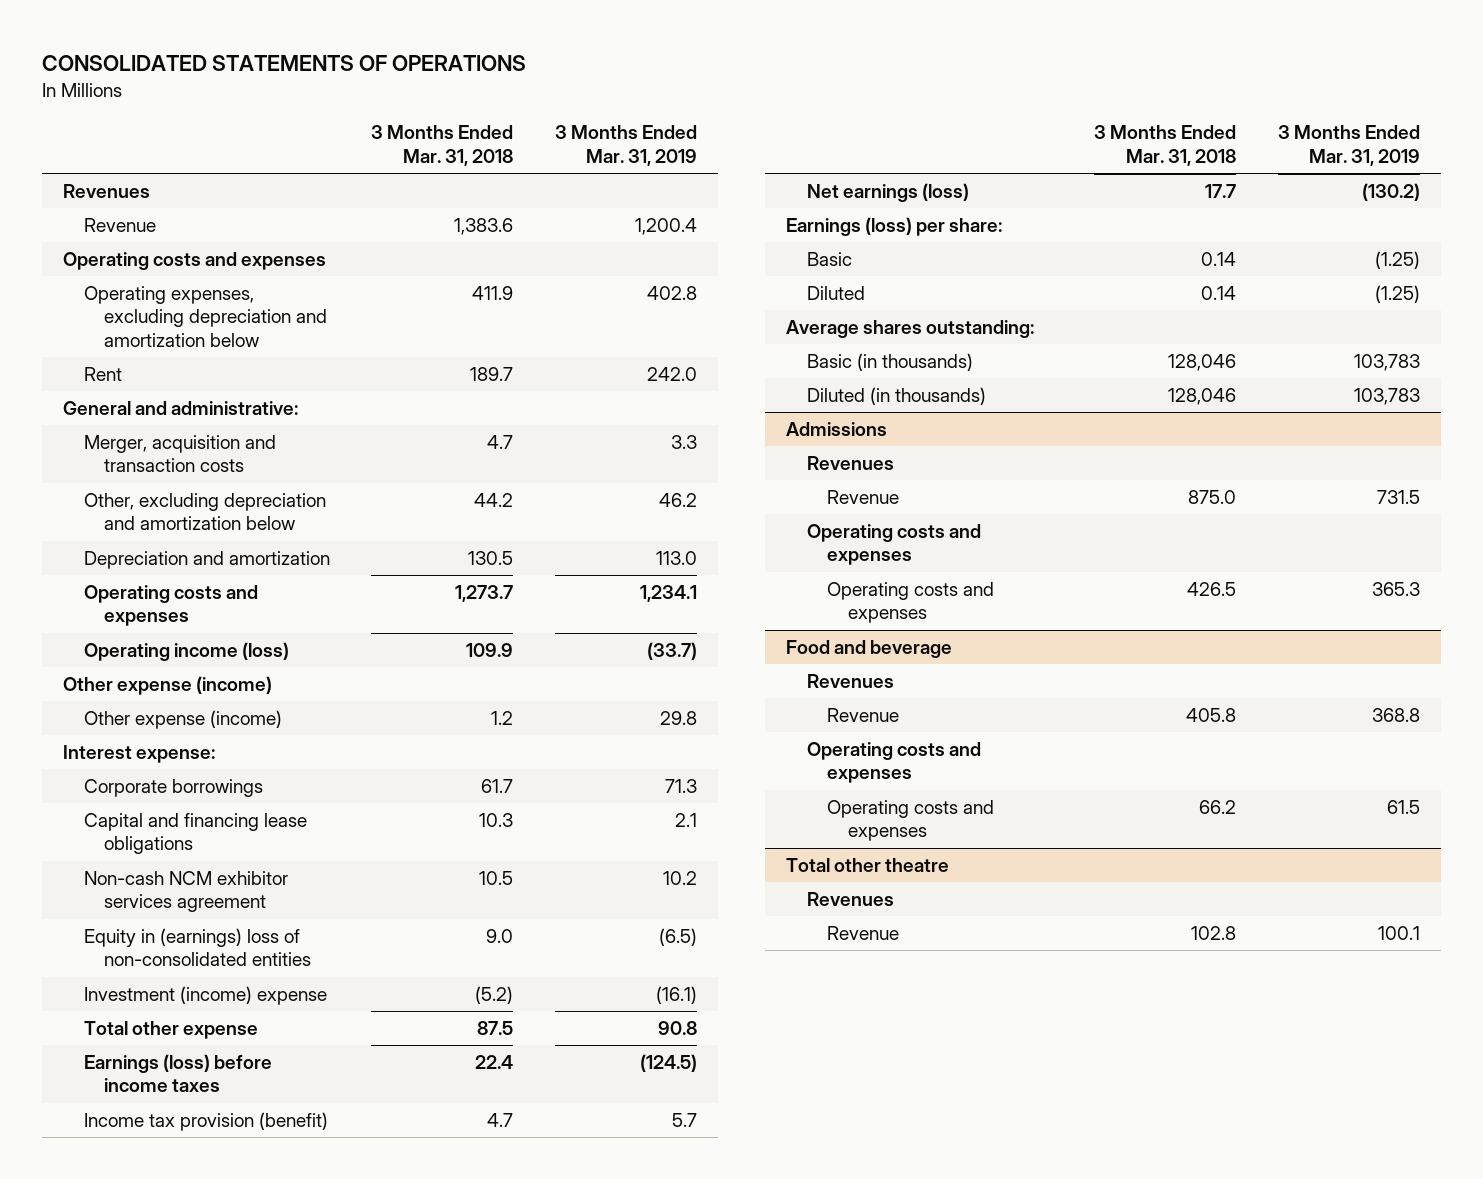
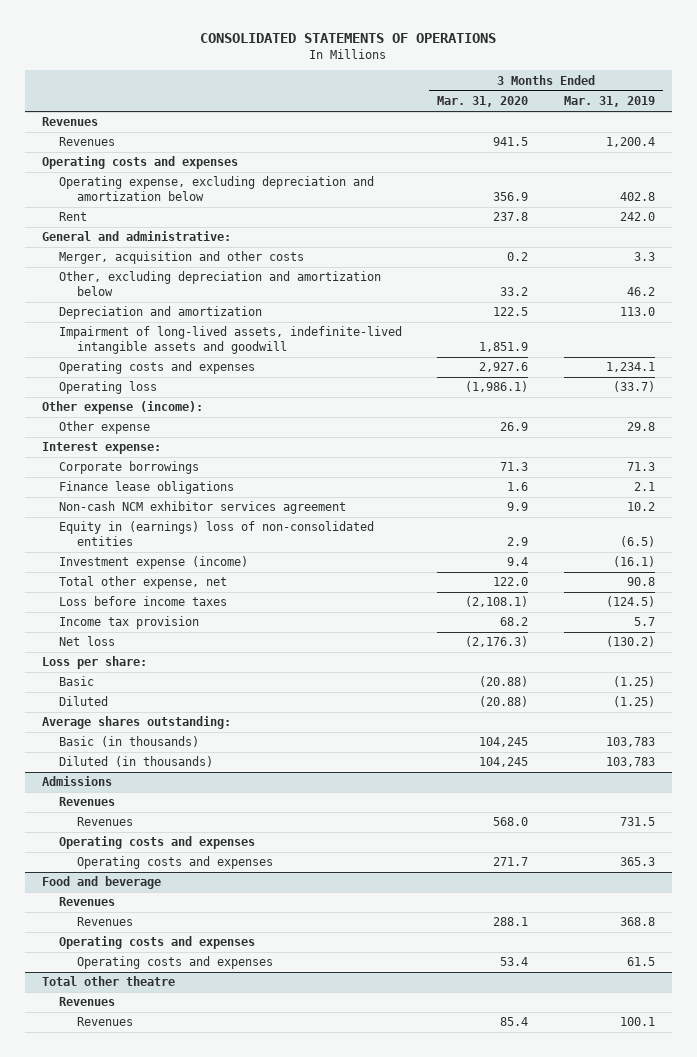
[371,125,514,166] 3 Months Ended Mar. 31, 2018 -> none
none -> [437,96,529,108] Mar. 31, 2020
[83,217,156,232] Revenue -> [59,137,116,147] Revenues
[83,285,328,347] Operating expenses, excluding depreciation and amortization below -> [59,176,375,201] Operating expense, excluding depreciation and amortization below
[83,434,276,473] Merger, acquisition and transaction costs -> [59,251,305,265] Merger, acquisition and other costs
none -> [59,326,403,354] Impairment of long-lived assets, indefinite-lived intangible assets and goodwill
[83,641,289,661] Operating income (loss) -> [59,381,158,395] Operating loss
[62,675,272,695] Other expense (income) -> [42,401,204,415] Other expense (income):
[83,709,282,729] Other expense (income) -> [59,421,151,435] Other expense
[83,812,307,855] Capital and financing lease obligations -> none
none -> [59,481,235,495] Finance lease obligations
[83,985,327,1005] Investment (income) expense -> [59,556,249,570] Investment expense (income)
[83,1020,258,1039] Total other expense -> [59,576,228,590] Total other expense, net
[83,1053,272,1093] Earnings (loss) before income taxes -> [59,596,228,607] Loss before income taxes
[83,1111,328,1131] Income tax provision (benefit) -> [59,616,200,630] Income tax provision
[806,182,969,202] Net earnings (loss) -> [59,636,116,647] Net loss
[785,216,1002,236] Earnings (loss) per share: -> [42,656,148,670] Loss per share:
[827,489,900,504] Revenue -> [76,817,133,827] Revenues
[827,707,900,722] Revenue -> [76,917,133,927] Revenues
[827,925,900,940] Revenue -> [76,1017,133,1027] Revenues

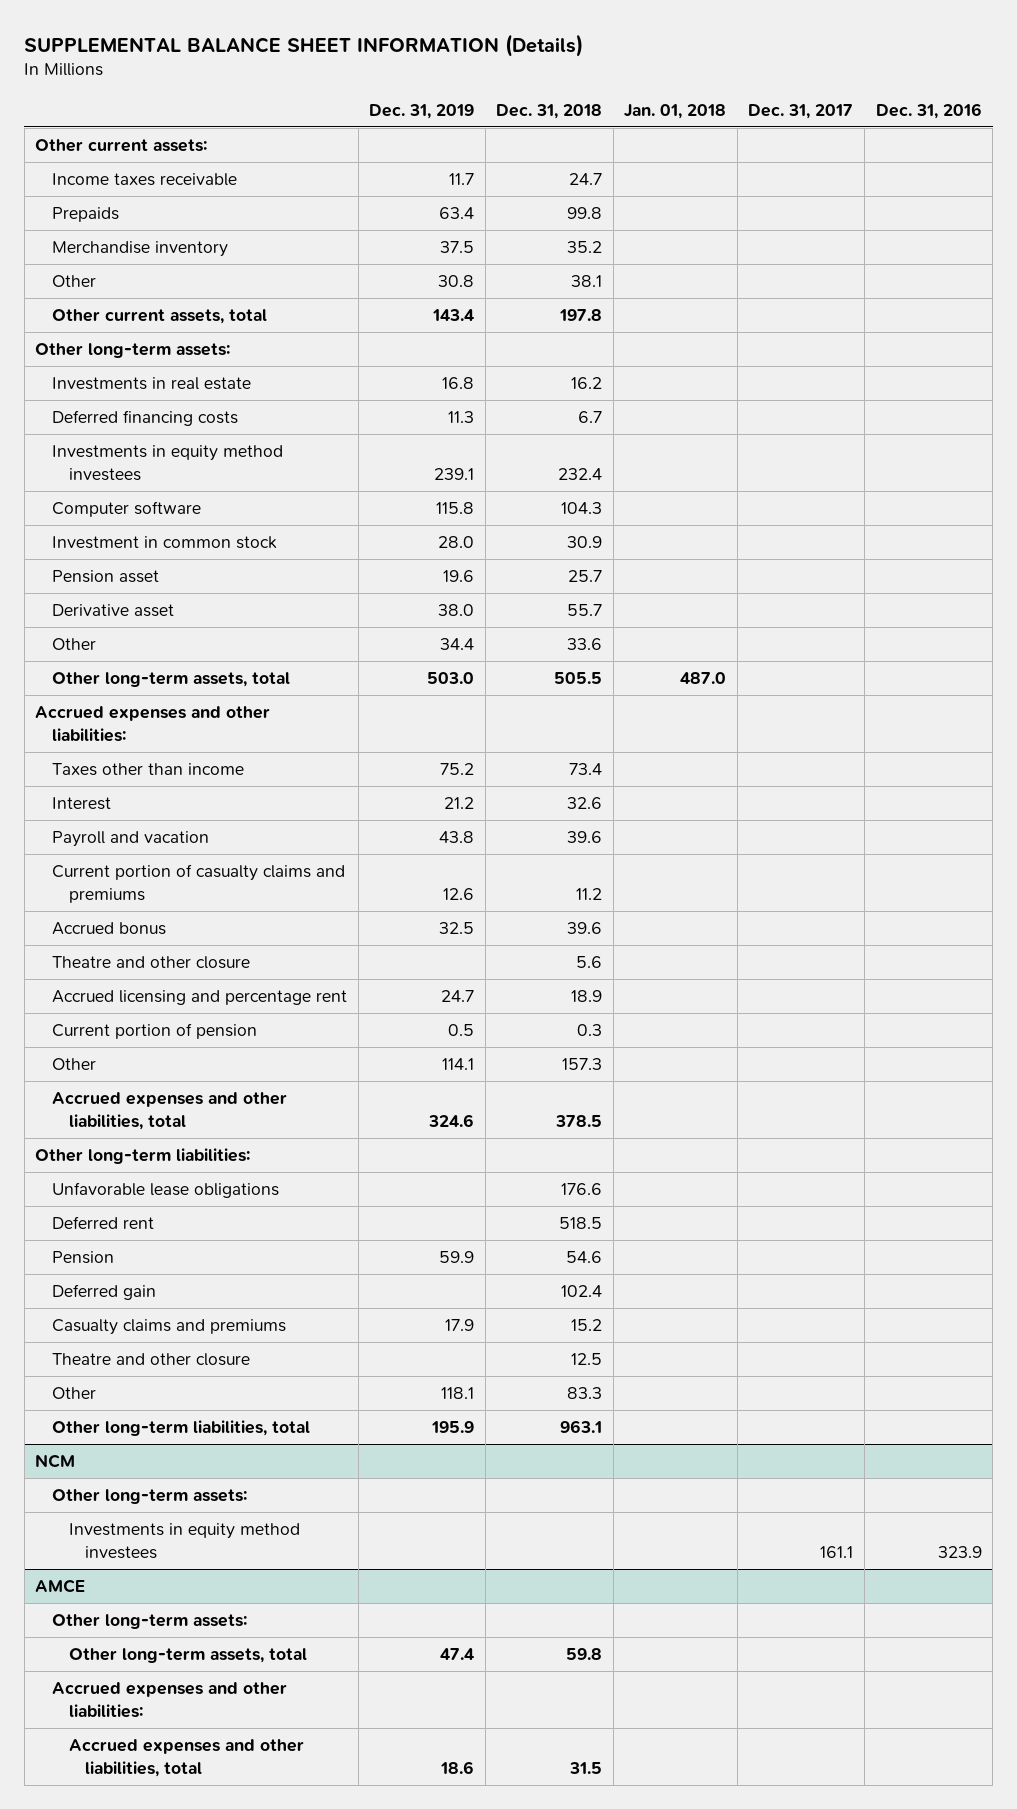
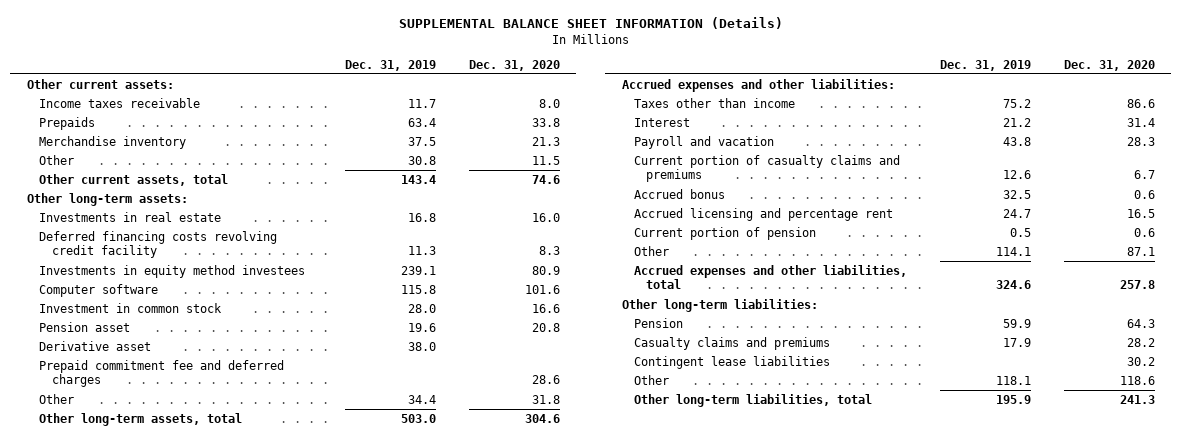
[496,103,603,119] Dec. 31, 2018 -> none
[624,103,727,119] Jan. 01, 2018 -> none
[748,103,854,119] Dec. 31, 2017 -> none
[875,102,982,119] Dec. 31, 2016 -> none
none -> [468,59,560,71] Dec. 31, 2020
[51,409,238,426] Deferred financing costs -> [39,230,278,259] Deferred financing costs revolving credit facility
none -> [39,359,285,388] Prepaid commitment fee and deferred charges
[51,955,250,969] Theatre and other closure -> none
[51,1181,279,1198] Unfavorable lease obligations -> none
[51,1215,154,1229] Deferred rent -> none
[51,1283,156,1300] Deferred gain -> none
[51,1352,250,1366] Theatre and other closure -> none
none -> [633,355,830,369] Contingent lease liabilities
[35,1453,76,1468] NCM -> none
[51,1488,247,1504] Other long-term assets: -> none
[68,1522,300,1559] Investments in equity method investees -> none
[35,1578,86,1593] AMCE -> none
[51,1613,247,1629] Other long-term assets: -> none
[68,1647,307,1663] Other long-term assets, total -> none
[51,1681,287,1718] Accrued expenses and other liabilities: -> none
[68,1738,304,1777] Accrued expenses and other liabilities, total -> none

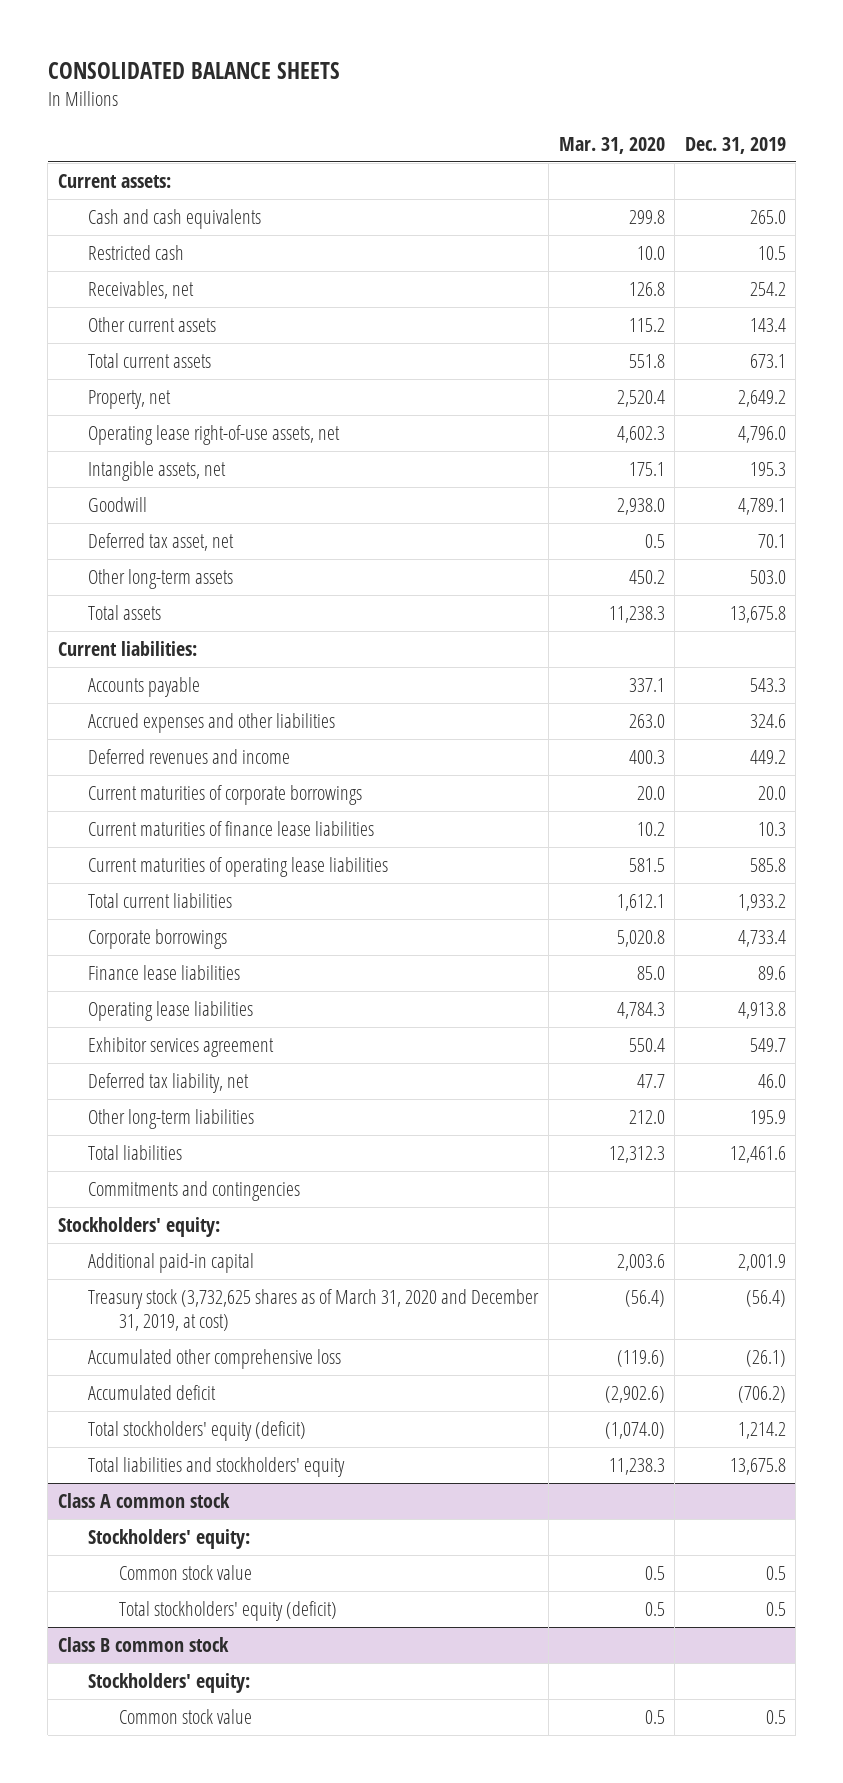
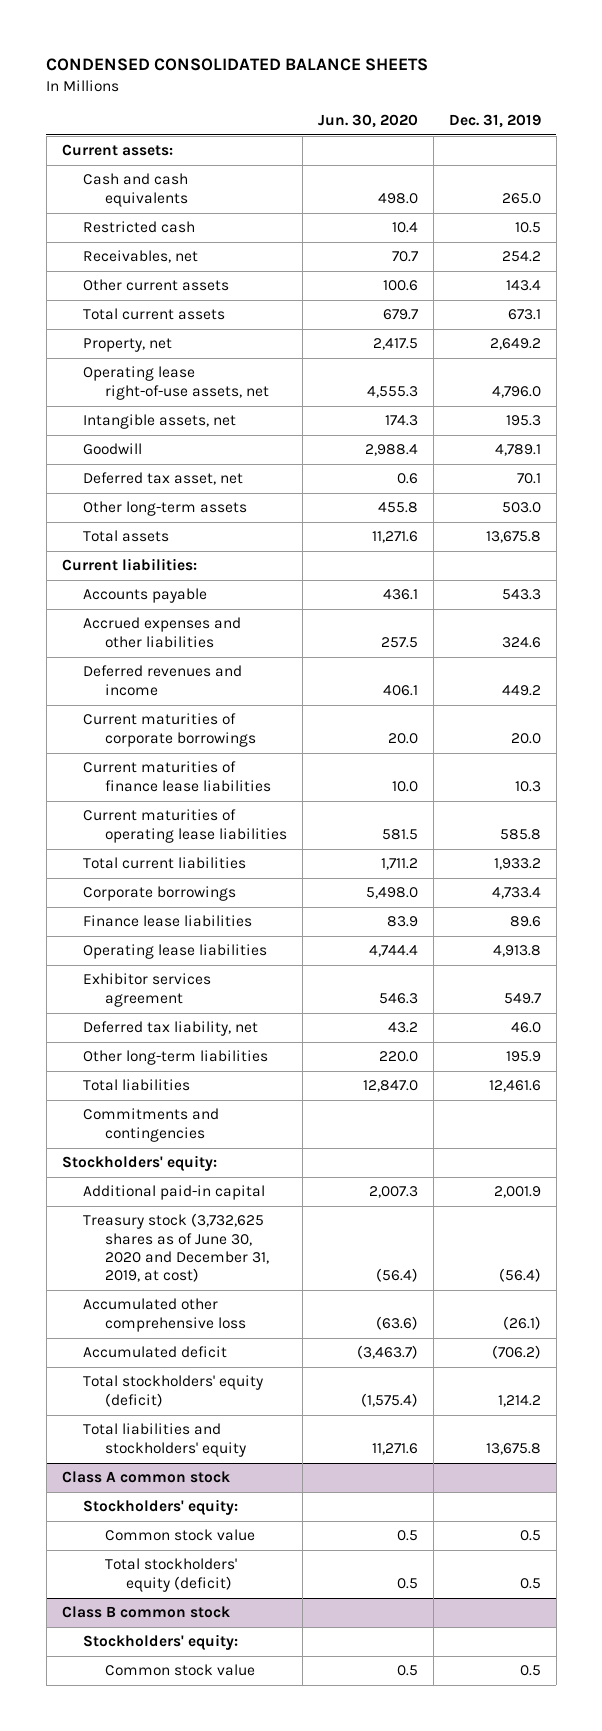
[47,61,340,79] CONSOLIDATED BALANCE SHEETS -> [46,57,429,71] CONDENSED CONSOLIDATED BALANCE SHEETS
[558,136,665,154] Mar. 31, 2020 -> none
none -> [317,114,418,129] Jun. 30, 2020
[88,1289,540,1331] Treasury stock (3,732,625 shares as of March 31, 2020 and December 31, 2019, at cost) -> [83,1213,269,1283] Treasury stock (3,732,625 shares as of June 30, 2020 and December 31, 2019, at cost)

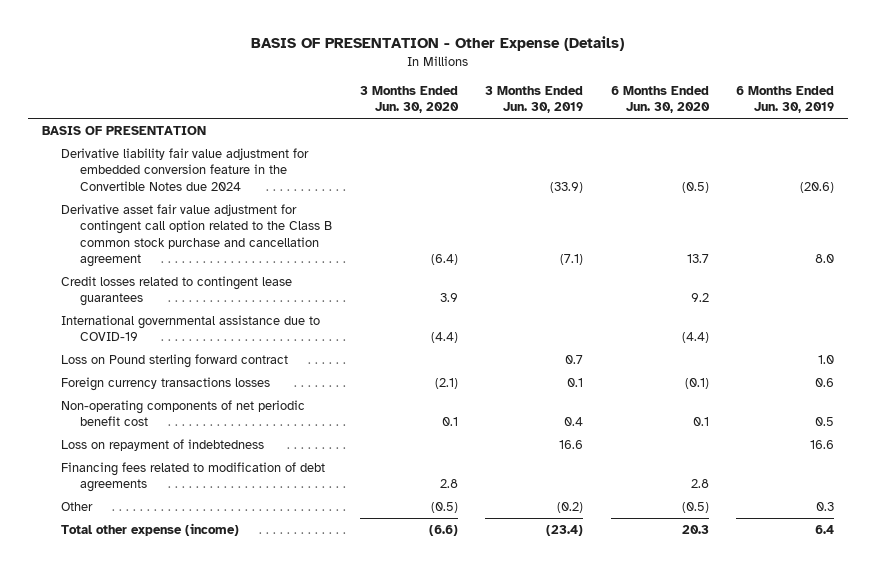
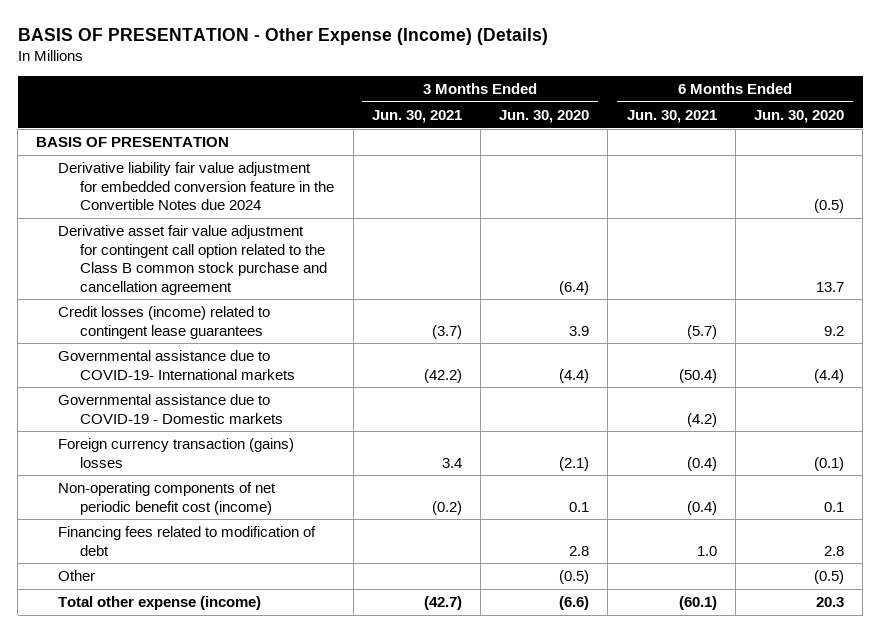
[251,36,625,52] BASIS OF PRESENTATION - Other Expense (Details) -> [17,27,548,45] BASIS OF PRESENTATION - Other Expense (Income) (Details)
[485,85,584,114] 3 Months Ended Jun. 30, 2019 -> none
[736,85,835,114] 6 Months Ended Jun. 30, 2019 -> none
none -> [371,109,462,123] Jun. 30, 2021
none -> [626,109,717,123] Jun. 30, 2021
[60,353,288,368] Loss on Pound sterling forward contract -> none
[60,438,264,451] Loss on repayment of indebtedness -> none
[60,275,292,307] Credit losses related to contingent lease guarantees -> [58,306,271,339] Credit losses (income) related to contingent lease guarantees
[60,314,320,342] International governmental assistance due to COVID-19 -> [58,350,296,380] Governmental assistance due to COVID-19- International markets
none -> [58,394,284,424] Governmental assistance due to COVID-19 - Domestic markets
[60,376,270,391] Foreign currency transactions losses -> [58,438,295,468] Foreign currency transaction (gains) losses
[60,399,305,427] Non-operating components of net periodic benefit cost -> [58,482,277,515] Non-operating components of net periodic benefit cost (income)
[60,461,325,493] Financing fees related to modification of debt agreements -> [58,526,317,556] Financing fees related to modification of debt

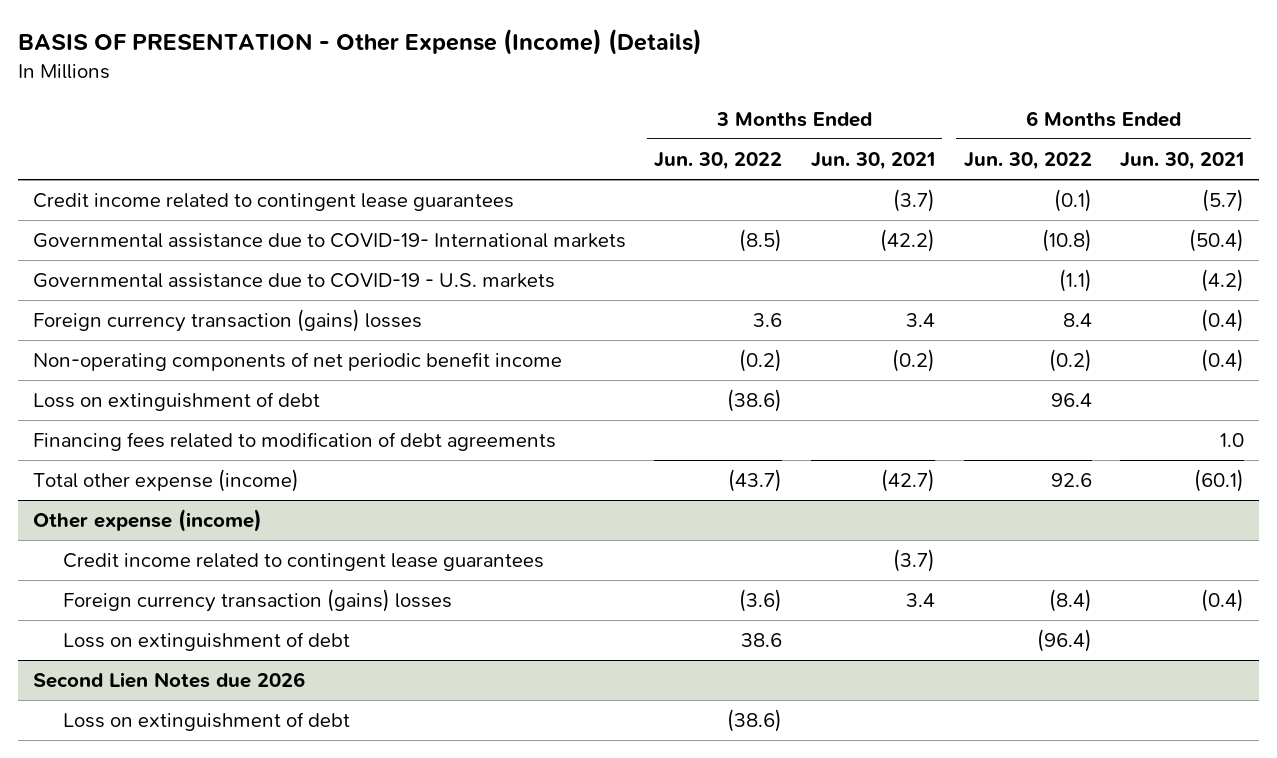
[499,109,590,123] Jun. 30, 2020 -> none
[753,109,844,123] Jun. 30, 2020 -> none
none -> [654,152,783,171] Jun. 30, 2022
none -> [963,152,1092,171] Jun. 30, 2022
[36,137,230,148] BASIS OF PRESENTATION -> none
[58,162,335,211] Derivative liability fair value adjustment for embedded conversion feature in the Convertible Notes due 2024 -> none
[58,225,328,295] Derivative asset fair value adjustment for contingent call option related to the Class B common stock purchase and cancellation agreement -> none
[58,306,271,339] Credit losses (income) related to contingent lease guarantees -> [32,193,514,212] Credit income related to contingent lease guarantees
[58,394,284,424] Governmental assistance due to COVID-19 - Domestic markets -> [32,273,555,289] Governmental assistance due to COVID-19 - U.S. markets
[58,570,96,582] Other -> none
[58,482,277,515] Non-operating components of net periodic benefit cost (income) -> [32,352,562,372] Non-operating components of net periodic benefit income
none -> [32,392,320,412] Loss on extinguishment of debt
[58,526,317,556] Financing fees related to modification of debt -> [32,432,556,452] Financing fees related to modification of debt agreements
none -> [32,509,262,533] Other expense (income)
none -> [63,553,545,572] Credit income related to contingent lease guarantees
none -> [63,589,453,613] Foreign currency transaction (gains) losses
none -> [63,632,351,652] Loss on extinguishment of debt
none -> [32,672,305,689] Second Lien Notes due 2026
none -> [63,712,351,732] Loss on extinguishment of debt

